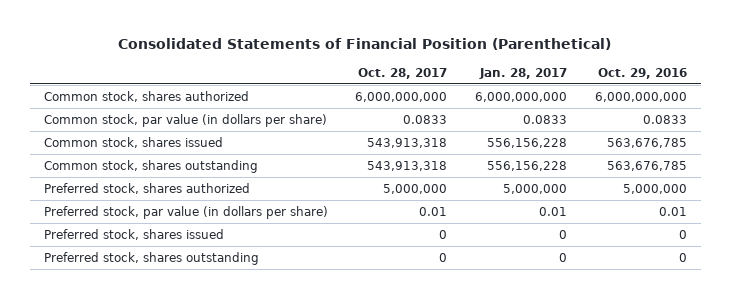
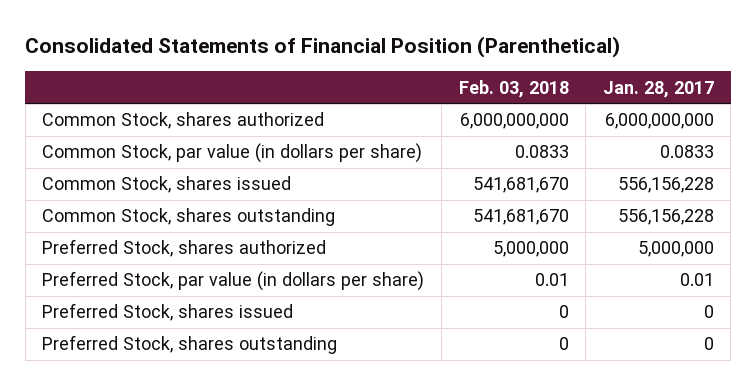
[358,67,448,79] Oct. 28, 2017 -> none
[597,67,687,79] Oct. 29, 2016 -> none
none -> [458,79,569,98] Feb. 03, 2018
[43,90,249,102] Common stock, shares authorized -> [42,112,325,130] Common Stock, shares authorized
[43,113,327,127] Common stock, par value (in dollars per share) -> [42,143,423,164] Common Stock, par value (in dollars per share)
[43,136,223,148] Common stock, shares issued -> [42,176,292,194] Common Stock, shares issued
[43,159,258,173] Common stock, shares outstanding -> [42,208,336,227] Common Stock, shares outstanding
[43,182,250,194] Preferred stock, shares authorized -> [42,239,327,258] Preferred Stock, shares authorized
[43,205,328,219] Preferred stock, par value (in dollars per share) -> [42,271,425,292] Preferred Stock, par value (in dollars per share)
[43,228,224,240] Preferred stock, shares issued -> [42,303,294,322] Preferred Stock, shares issued
[43,251,259,265] Preferred stock, shares outstanding -> [42,335,338,355] Preferred Stock, shares outstanding

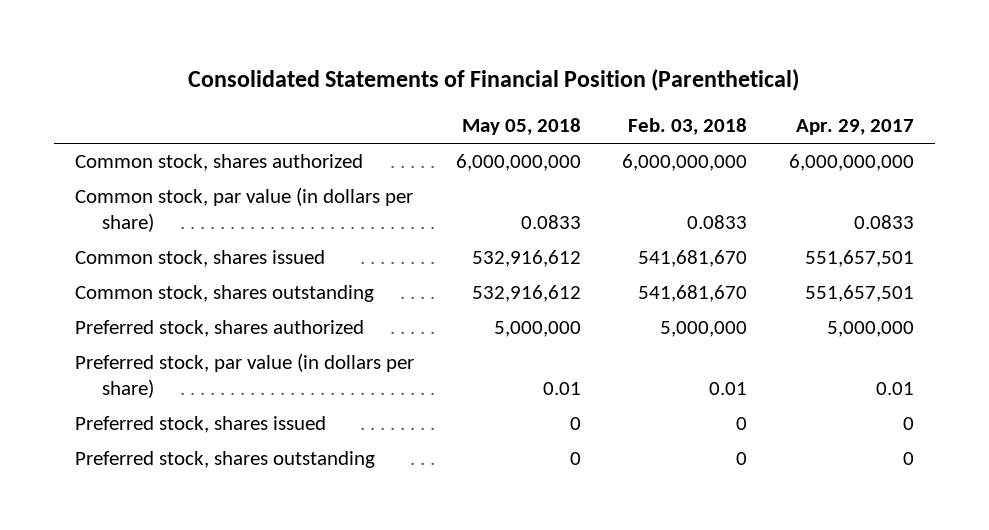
[602,80,714,98] Jan. 28, 2017 -> none
none -> [461,118,581,136] May 05, 2018
none -> [795,119,914,136] Apr. 29, 2017
[42,112,325,130] Common Stock, shares authorized -> [75,154,364,172] Common stock, shares authorized
[42,143,423,164] Common Stock, par value (in dollars per share) -> [75,187,414,233] Common stock, par value (in dollars per share)
[42,176,292,194] Common Stock, shares issued -> [75,250,326,268] Common stock, shares issued
[42,208,336,227] Common Stock, shares outstanding -> [75,285,375,303] Common stock, shares outstanding
[42,239,327,258] Preferred Stock, shares authorized -> [75,320,365,338] Preferred stock, shares authorized
[42,271,425,292] Preferred Stock, par value (in dollars per share) -> [75,353,415,399] Preferred stock, par value (in dollars per share)
[42,303,294,322] Preferred Stock, shares issued -> [75,416,327,434] Preferred stock, shares issued
[42,335,338,355] Preferred Stock, shares outstanding -> [75,451,376,469] Preferred stock, shares outstanding

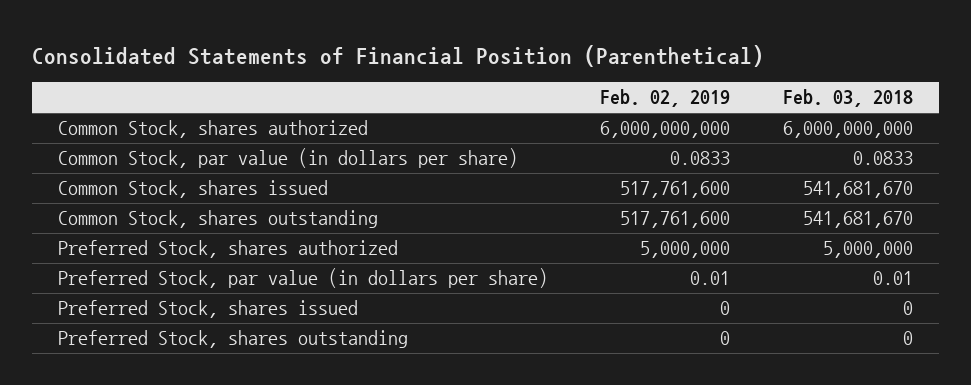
[461,118,581,136] May 05, 2018 -> none
[795,119,914,136] Apr. 29, 2017 -> none
none -> [600,89,731,108] Feb. 02, 2019
[75,154,364,172] Common stock, shares authorized -> [58,120,369,139] Common Stock, shares authorized
[75,187,414,233] Common stock, par value (in dollars per share) -> [58,148,519,169] Common Stock, par value (in dollars per share)
[75,250,326,268] Common stock, shares issued -> [58,180,329,199] Common Stock, shares issued
[75,285,375,303] Common stock, shares outstanding -> [58,210,379,229] Common Stock, shares outstanding
[75,320,365,338] Preferred stock, shares authorized -> [58,240,399,259] Preferred Stock, shares authorized
[75,353,415,399] Preferred stock, par value (in dollars per share) -> [58,268,549,289] Preferred Stock, par value (in dollars per share)
[75,416,327,434] Preferred stock, shares issued -> [58,300,359,319] Preferred Stock, shares issued
[75,451,376,469] Preferred stock, shares outstanding -> [58,330,409,349] Preferred Stock, shares outstanding

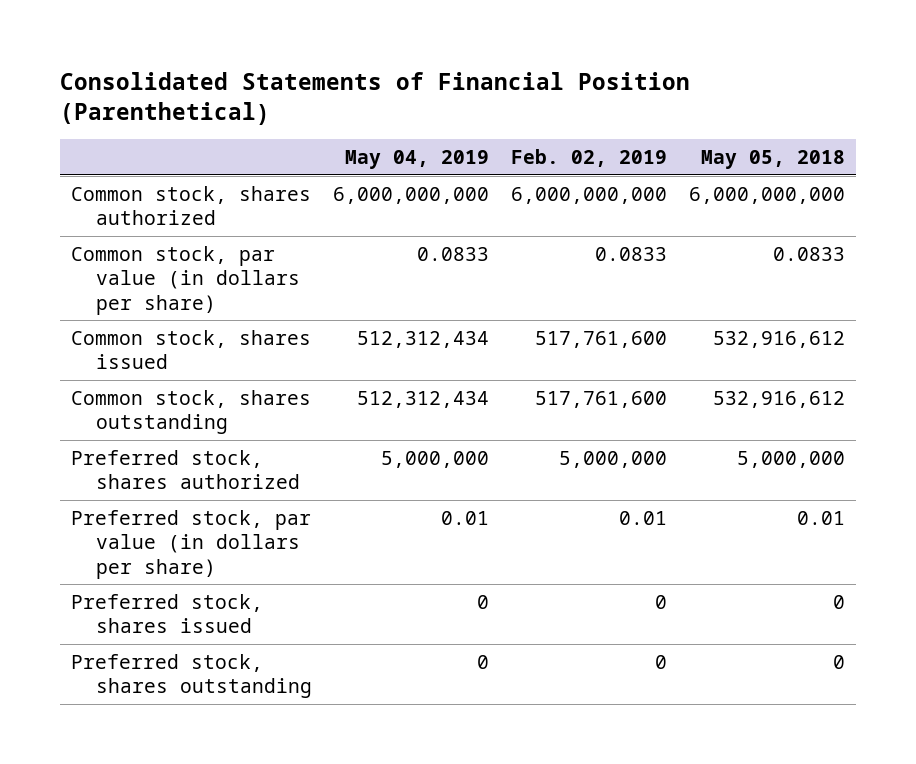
[782,89,913,108] Feb. 03, 2018 -> none
none -> [345,149,490,169] May 04, 2019
none -> [700,149,845,169] May 05, 2018
[58,120,369,139] Common Stock, shares authorized -> [70,185,311,226] Common stock, shares authorized
[58,148,519,169] Common Stock, par value (in dollars per share) -> [70,245,300,315] Common stock, par value (in dollars per share)
[58,180,329,199] Common Stock, shares issued -> [70,329,311,370] Common stock, shares issued
[58,210,379,229] Common Stock, shares outstanding -> [70,389,311,435] Common stock, shares outstanding
[58,240,399,259] Preferred Stock, shares authorized -> [70,449,300,490] Preferred stock, shares authorized
[58,268,549,289] Preferred Stock, par value (in dollars per share) -> [70,509,311,579] Preferred stock, par value (in dollars per share)
[58,300,359,319] Preferred Stock, shares issued -> [70,593,263,634] Preferred stock, shares issued
[58,330,409,349] Preferred Stock, shares outstanding -> [70,653,312,699] Preferred stock, shares outstanding

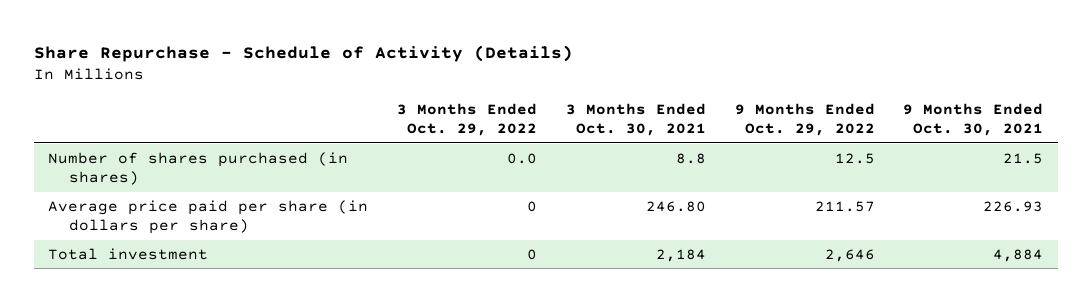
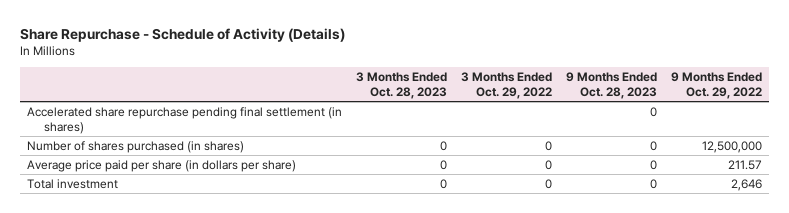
[565,103,706,137] 3 Months Ended Oct. 30, 2021 -> none
[903,103,1044,137] 9 Months Ended Oct. 30, 2021 -> none
none -> [355,71,447,100] 3 Months Ended Oct. 28, 2023
none -> [565,71,657,100] 9 Months Ended Oct. 28, 2023
none -> [26,106,342,134] Accelerated share repurchase pending final settlement (in shares)
[506,152,537,164] 0.0 -> [544,140,552,151] 0
[834,152,875,164] 12.5 -> [701,140,762,153] 12,500,000

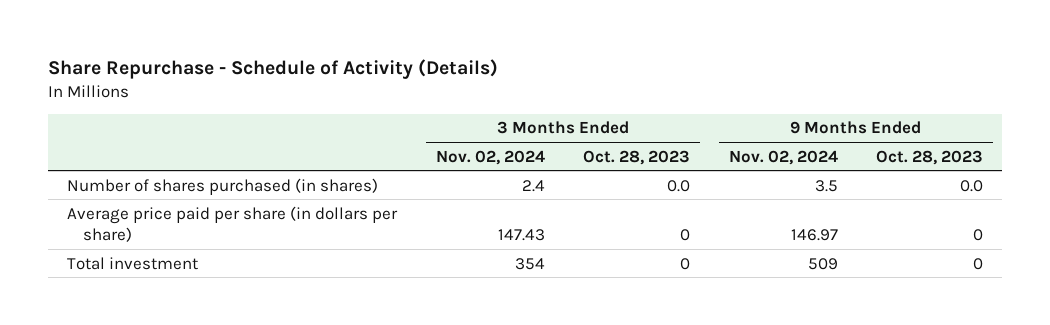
[460,71,552,100] 3 Months Ended Oct. 29, 2022 -> none
[670,71,762,100] 9 Months Ended Oct. 29, 2022 -> none
none -> [435,149,545,165] Nov. 02, 2024
none -> [728,149,838,165] Nov. 02, 2024
[26,106,342,134] Accelerated share repurchase pending final settlement (in shares) -> none
[439,140,447,151] 0 -> [667,179,691,192] 0.0
[649,140,657,151] 0 -> [960,179,984,192] 0.0

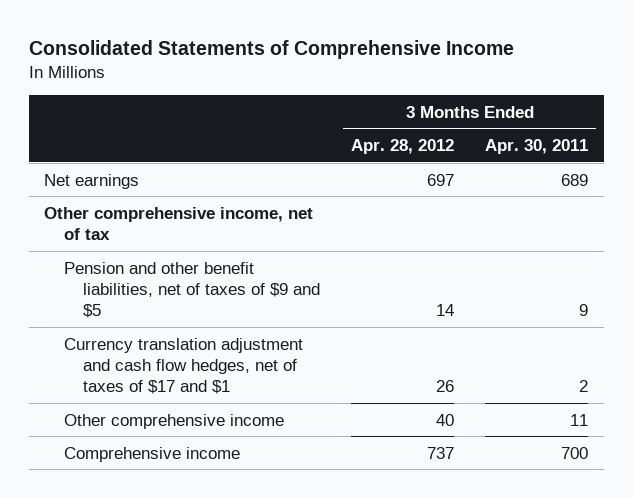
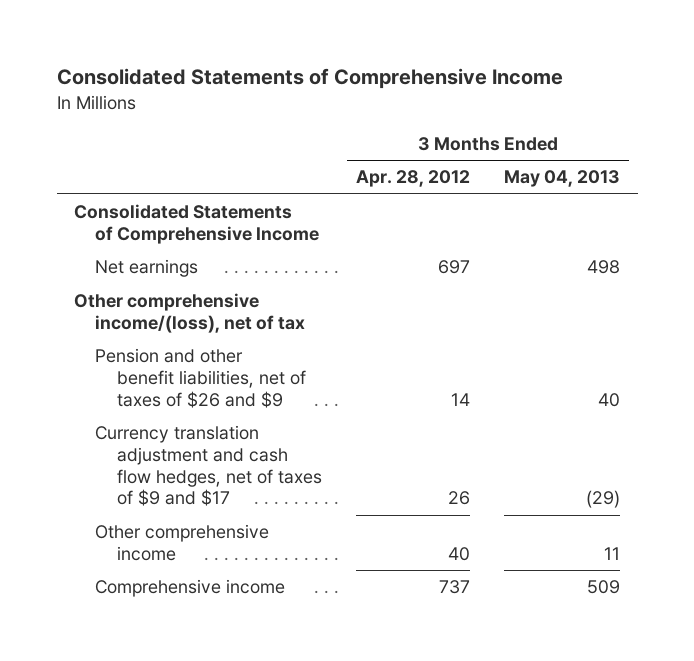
[485,139,589,155] Apr. 30, 2011 -> none
none -> [504,170,621,188] May 04, 2013
none -> [73,204,320,244] Consolidated Statements of Comprehensive Income
[44,206,314,240] Other comprehensive income, net of tax -> [73,293,306,333] Other comprehensive income/(loss), net of tax
[63,261,321,319] Pension and other benefit liabilities, net of taxes of $9 and $5 -> [95,348,306,408] Pension and other benefit liabilities, net of taxes of $26 and $9
[63,337,303,395] Currency translation adjustment and cash flow hedges, net of taxes of $17 and $1 -> [95,425,322,507] Currency translation adjustment and cash flow hedges, net of taxes of $9 and $17

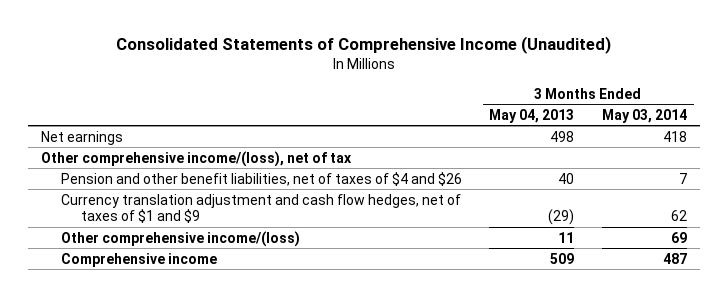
[56,68,563,90] Consolidated Statements of Comprehensive Income -> [116,35,612,54] Consolidated Statements of Comprehensive Income (Unaudited)
[356,170,471,188] Apr. 28, 2012 -> none
none -> [601,108,687,123] May 03, 2014
[73,204,320,244] Consolidated Statements of Comprehensive Income -> none
[95,348,306,408] Pension and other benefit liabilities, net of taxes of $26 and $9 -> [61,171,463,186] Pension and other benefit liabilities, net of taxes of $4 and $26
[95,425,322,507] Currency translation adjustment and cash flow hedges, net of taxes of $9 and $17 -> [61,193,462,224] Currency translation adjustment and cash flow hedges, net of taxes of $1 and $9
[95,524,270,561] Other comprehensive income -> [61,230,301,247] Other comprehensive income/(loss)

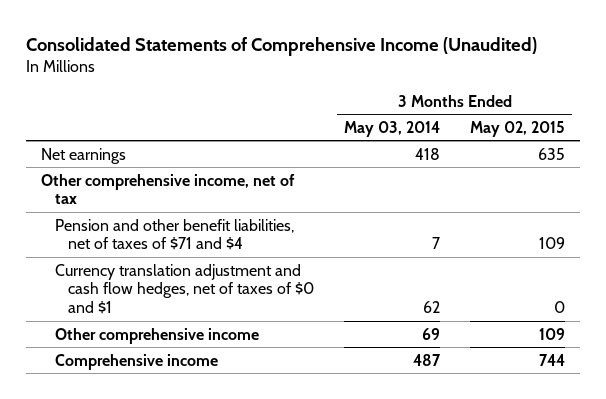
[489,108,575,123] May 04, 2013 -> none
none -> [469,120,565,137] May 02, 2015
[41,150,353,167] Other comprehensive income/(loss), net of tax -> [40,173,295,205] Other comprehensive income, net of tax
[61,171,463,186] Pension and other benefit liabilities, net of taxes of $4 and $26 -> [54,218,294,251] Pension and other benefit liabilities, net of taxes of $71 and $4
[61,193,462,224] Currency translation adjustment and cash flow hedges, net of taxes of $1 and $9 -> [54,263,315,315] Currency translation adjustment and cash flow hedges, net of taxes of $0 and $1
[61,230,301,247] Other comprehensive income/(loss) -> [54,327,259,344] Other comprehensive income

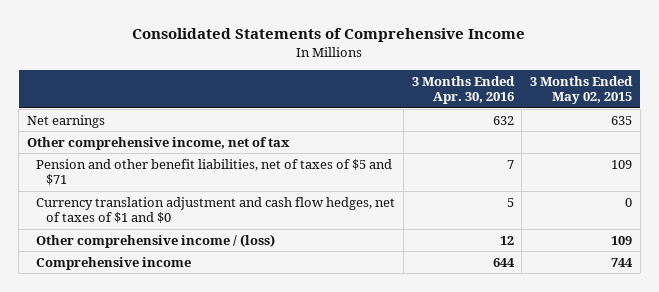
[26,36,538,56] Consolidated Statements of Comprehensive Income (Unaudited) -> [132,28,526,43] Consolidated Statements of Comprehensive Income
[344,120,441,137] May 03, 2014 -> none
none -> [411,75,515,105] 3 Months Ended Apr. 30, 2016
[54,218,294,251] Pension and other benefit liabilities, net of taxes of $71 and $4 -> [36,158,393,186] Pension and other benefit liabilities, net of taxes of $5 and $71
[54,263,315,315] Currency translation adjustment and cash flow hedges, net of taxes of $0 and $1 -> [36,196,396,224] Currency translation adjustment and cash flow hedges, net of taxes of $1 and $0
[54,327,259,344] Other comprehensive income -> [36,233,276,248] Other comprehensive income / (loss)

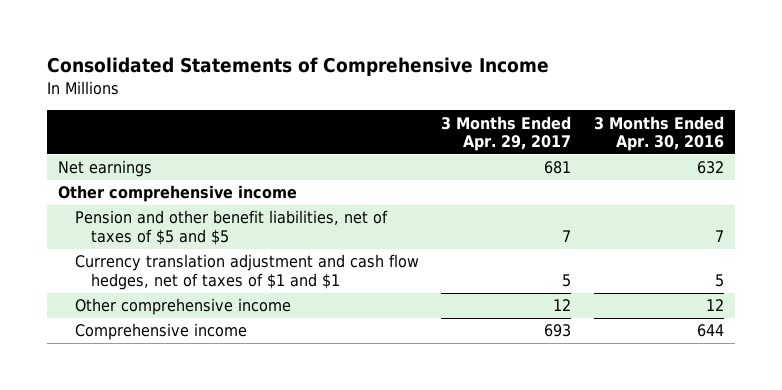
[529,75,633,105] 3 Months Ended May 02, 2015 -> none
none -> [441,115,572,152] 3 Months Ended Apr. 29, 2017
[26,136,290,150] Other comprehensive income, net of tax -> [58,185,298,203] Other comprehensive income
[36,158,393,186] Pension and other benefit liabilities, net of taxes of $5 and $71 -> [74,210,388,246] Pension and other benefit liabilities, net of taxes of $5 and $5
[36,196,396,224] Currency translation adjustment and cash flow hedges, net of taxes of $1 and $0 -> [74,254,419,291] Currency translation adjustment and cash flow hedges, net of taxes of $1 and $1
[36,233,276,248] Other comprehensive income / (loss) -> [74,298,291,316] Other comprehensive income

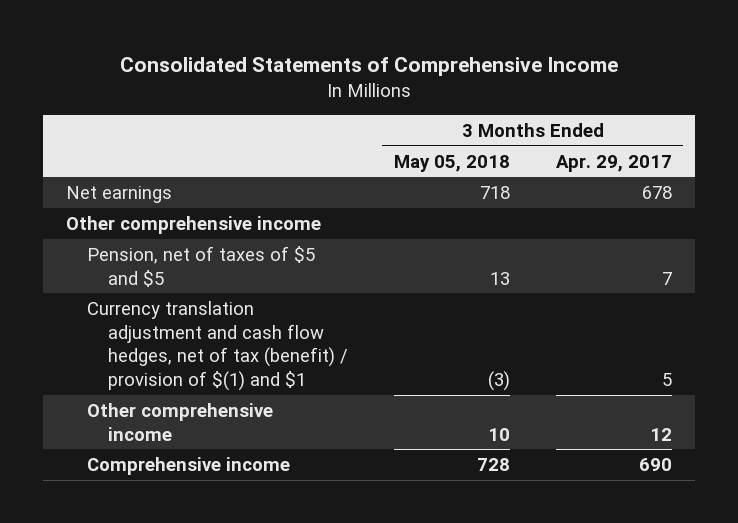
[594,115,725,152] 3 Months Ended Apr. 30, 2016 -> none
none -> [393,154,510,172] May 05, 2018
[544,161,572,175] 681 -> [641,185,672,199] 678
[74,210,388,246] Pension and other benefit liabilities, net of taxes of $5 and $5 -> [86,245,315,287] Pension, net of taxes of $5 and $5
[74,254,419,291] Currency translation adjustment and cash flow hedges, net of taxes of $1 and $1 -> [86,300,348,391] Currency translation adjustment and cash flow hedges, net of tax (benefit) / provision of $(1) and $1
[544,324,572,338] 693 -> [638,457,672,471] 690

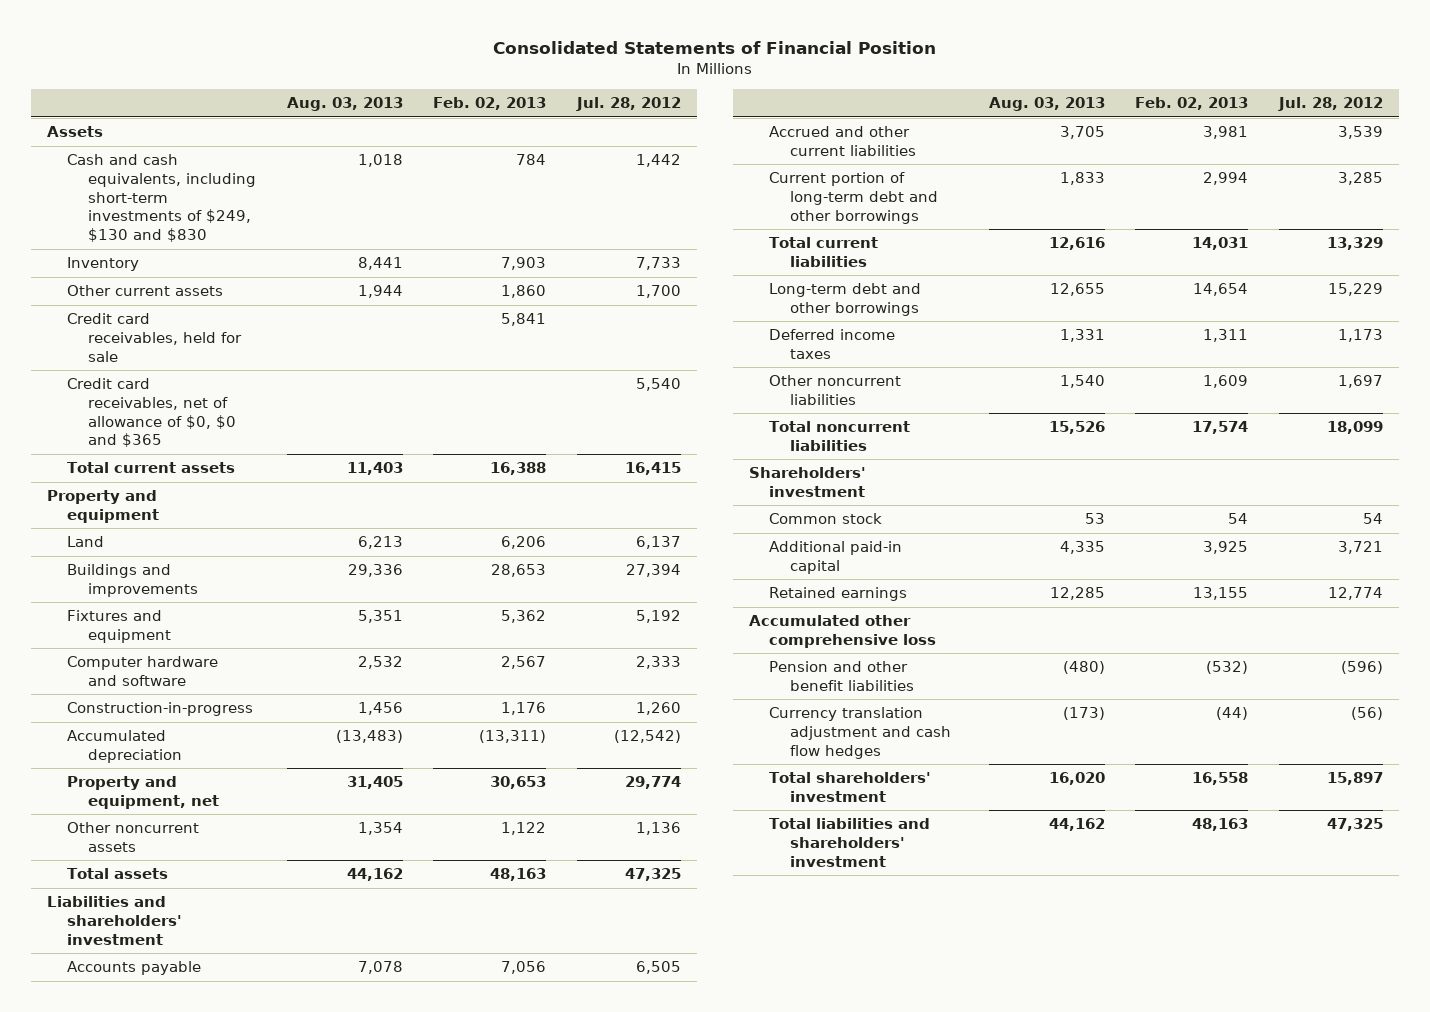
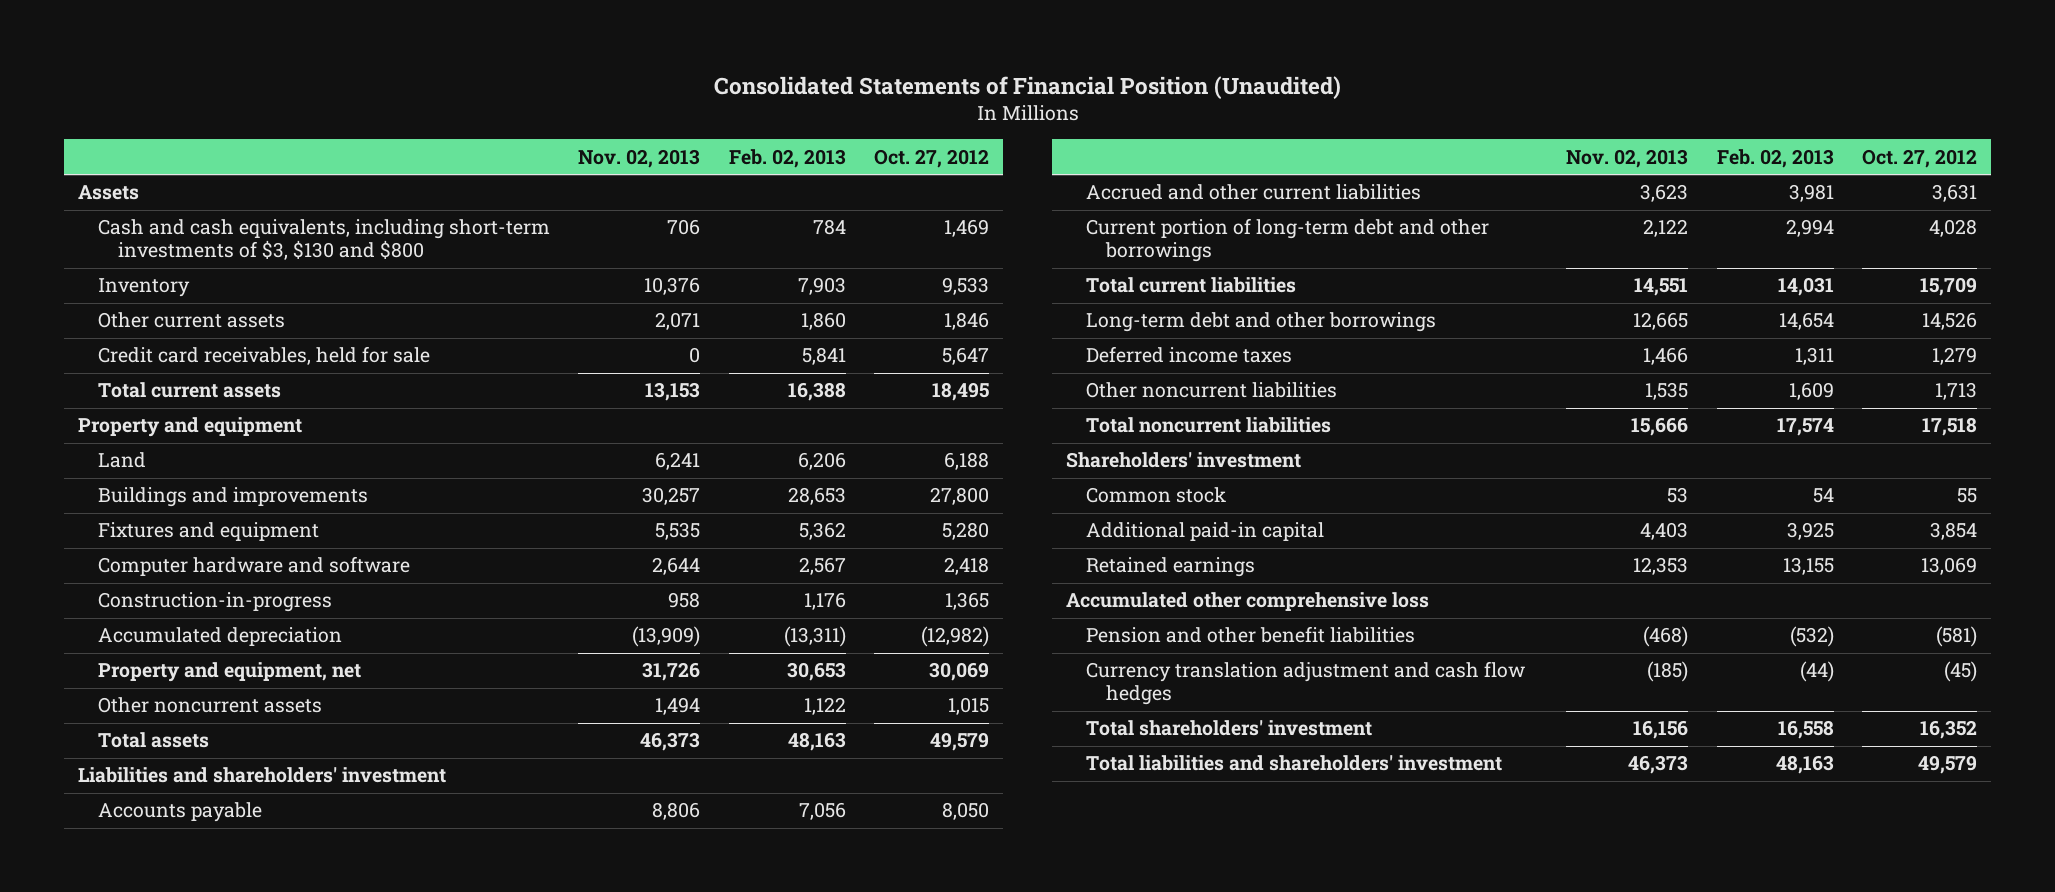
[492,41,936,55] Consolidated Statements of Financial Position -> [713,75,1341,99] Consolidated Statements of Financial Position (Unaudited)
[286,97,403,112] Aug. 03, 2013 -> none
[576,97,682,112] Jul. 28, 2012 -> none
none -> [578,148,701,168] Nov. 02, 2013
none -> [874,148,990,168] Oct. 27, 2012
[67,154,256,243] Cash and cash equivalents, including short-term investments of $249, $130 and $830 -> [98,219,551,261] Cash and cash equivalents, including short-term investments of $3, $130 and $800
[67,378,236,448] Credit card receivables, net of allowance of $0, $0 and $365 -> none

